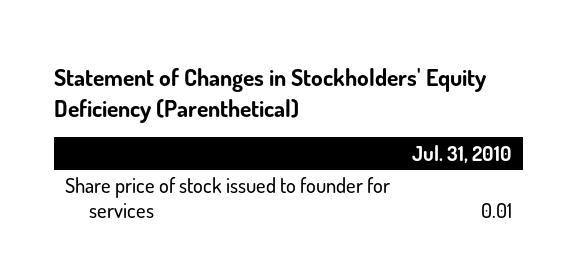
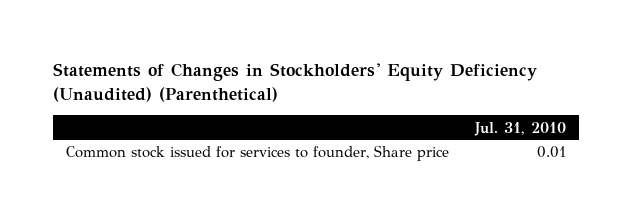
[54,67,487,124] Statement of Changes in Stockholders' Equity Deficiency (Parenthetical) -> [52,63,537,103] Statements of Changes in Stockholders' Equity Deficiency (Unaudited) (Parenthetical)
[65,177,391,218] Share price of stock issued to founder for services -> [66,145,450,162] Common stock issued for services to founder, Share price

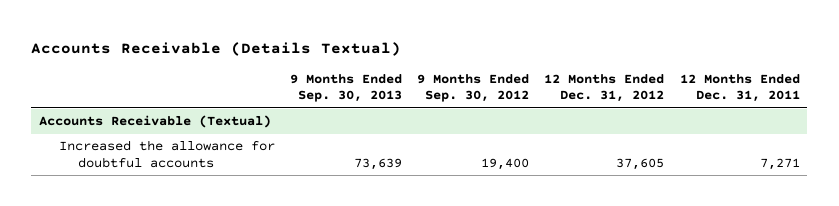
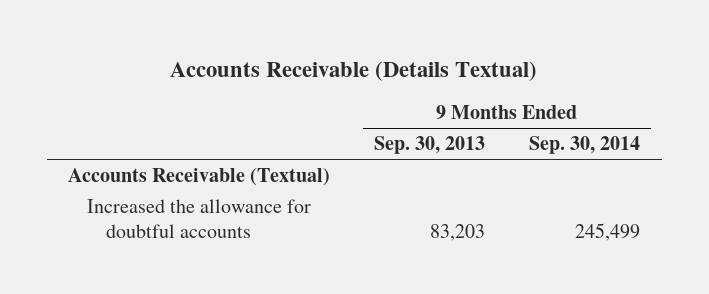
[417,74,530,103] 9 Months Ended Sep. 30, 2012 -> none
[544,74,665,103] 12 Months Ended Dec. 31, 2012 -> none
[679,74,800,103] 12 Months Ended Dec. 31, 2011 -> none
none -> [529,136,641,155] Sep. 30, 2014
[353,157,402,170] 73,639 -> [430,223,486,241] 83,203

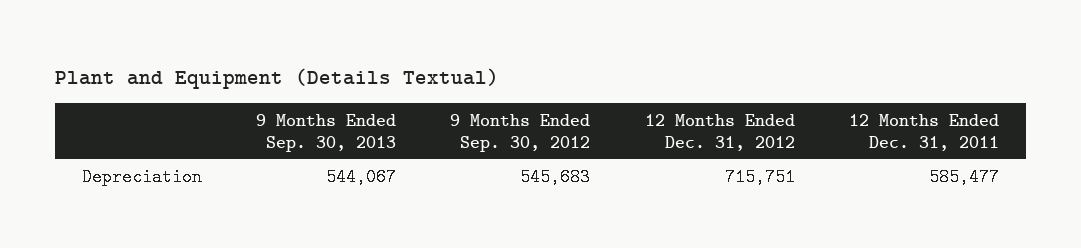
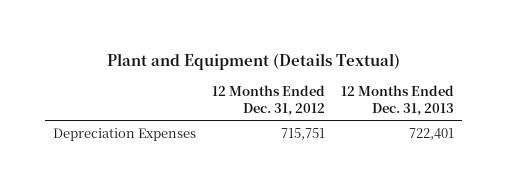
[255,113,396,153] 9 Months Ended Sep. 30, 2013 -> none
[450,113,591,153] 9 Months Ended Sep. 30, 2012 -> none
[848,113,999,152] 12 Months Ended Dec. 31, 2011 -> none
none -> [341,84,455,116] 12 Months Ended Dec. 31, 2013
[81,168,202,187] Depreciation -> [53,127,197,141] Depreciation Expenses

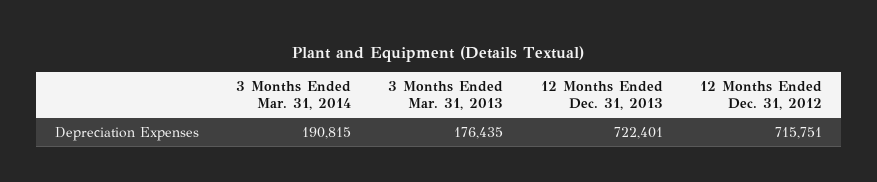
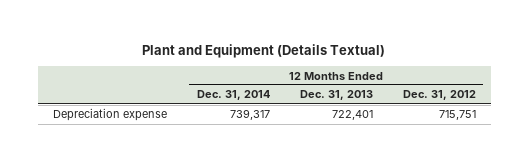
[236,80,352,111] 3 Months Ended Mar. 31, 2014 -> none
[388,80,504,111] 3 Months Ended Mar. 31, 2013 -> none
none -> [196,90,270,101] Dec. 31, 2014
[54,126,199,141] Depreciation Expenses -> [52,108,167,122] Depreciation expense

